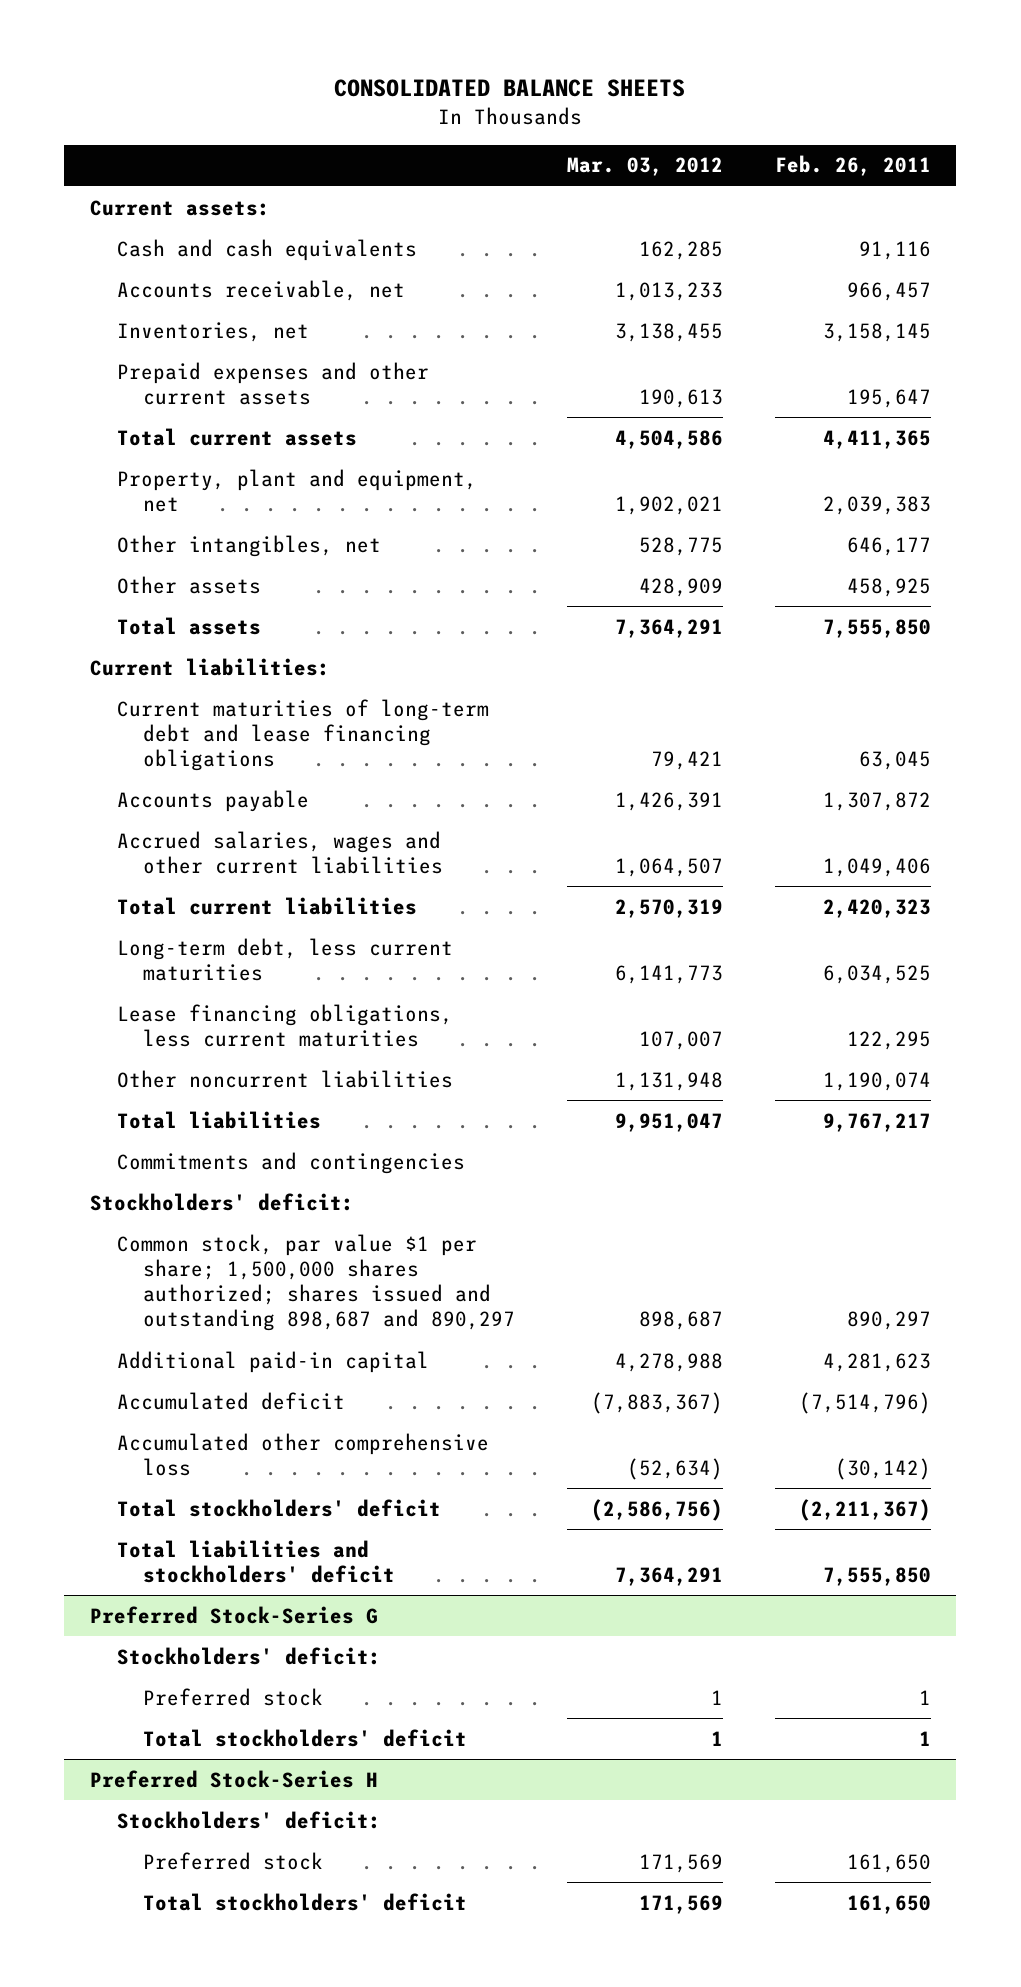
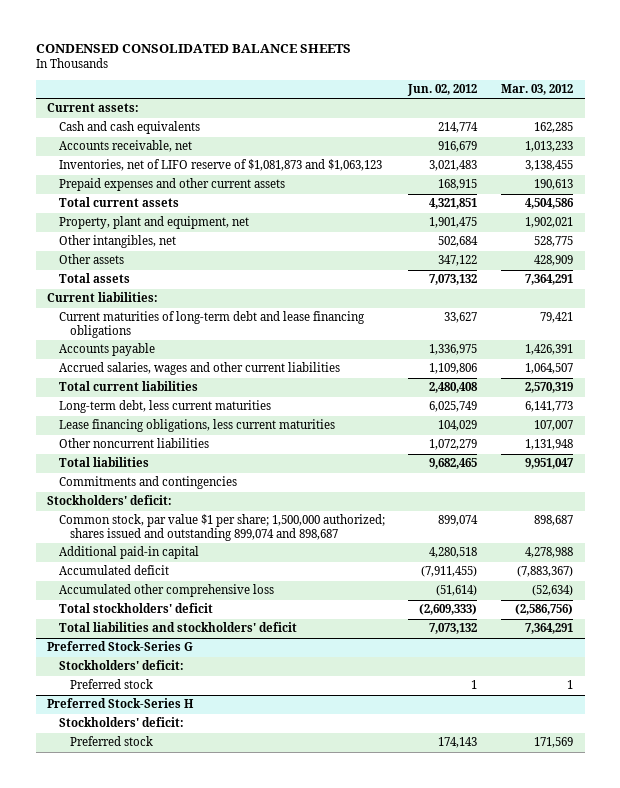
[334,79,686,98] CONSOLIDATED BALANCE SHEETS -> [35,44,351,54] CONDENSED CONSOLIDATED BALANCE SHEETS
[774,155,931,177] Feb. 26, 2011 -> none
none -> [407,84,478,97] Jun. 02, 2012
[116,321,309,342] Inventories, net -> [58,159,382,172] Inventories, net of LIFO reserve of $1,081,873 and $1,063,123
[116,1233,515,1332] Common stock, par value $1 per share; 1,500,000 shares authorized; shares issued and outstanding 898,687 and 890,297 -> [58,514,385,542] Common stock, par value $1 per share; 1,500,000 authorized; shares issued and outstanding 899,074 and 898,687
[142,1728,467,1747] Total stockholders' deficit -> none
[142,1892,467,1911] Total stockholders' deficit -> none

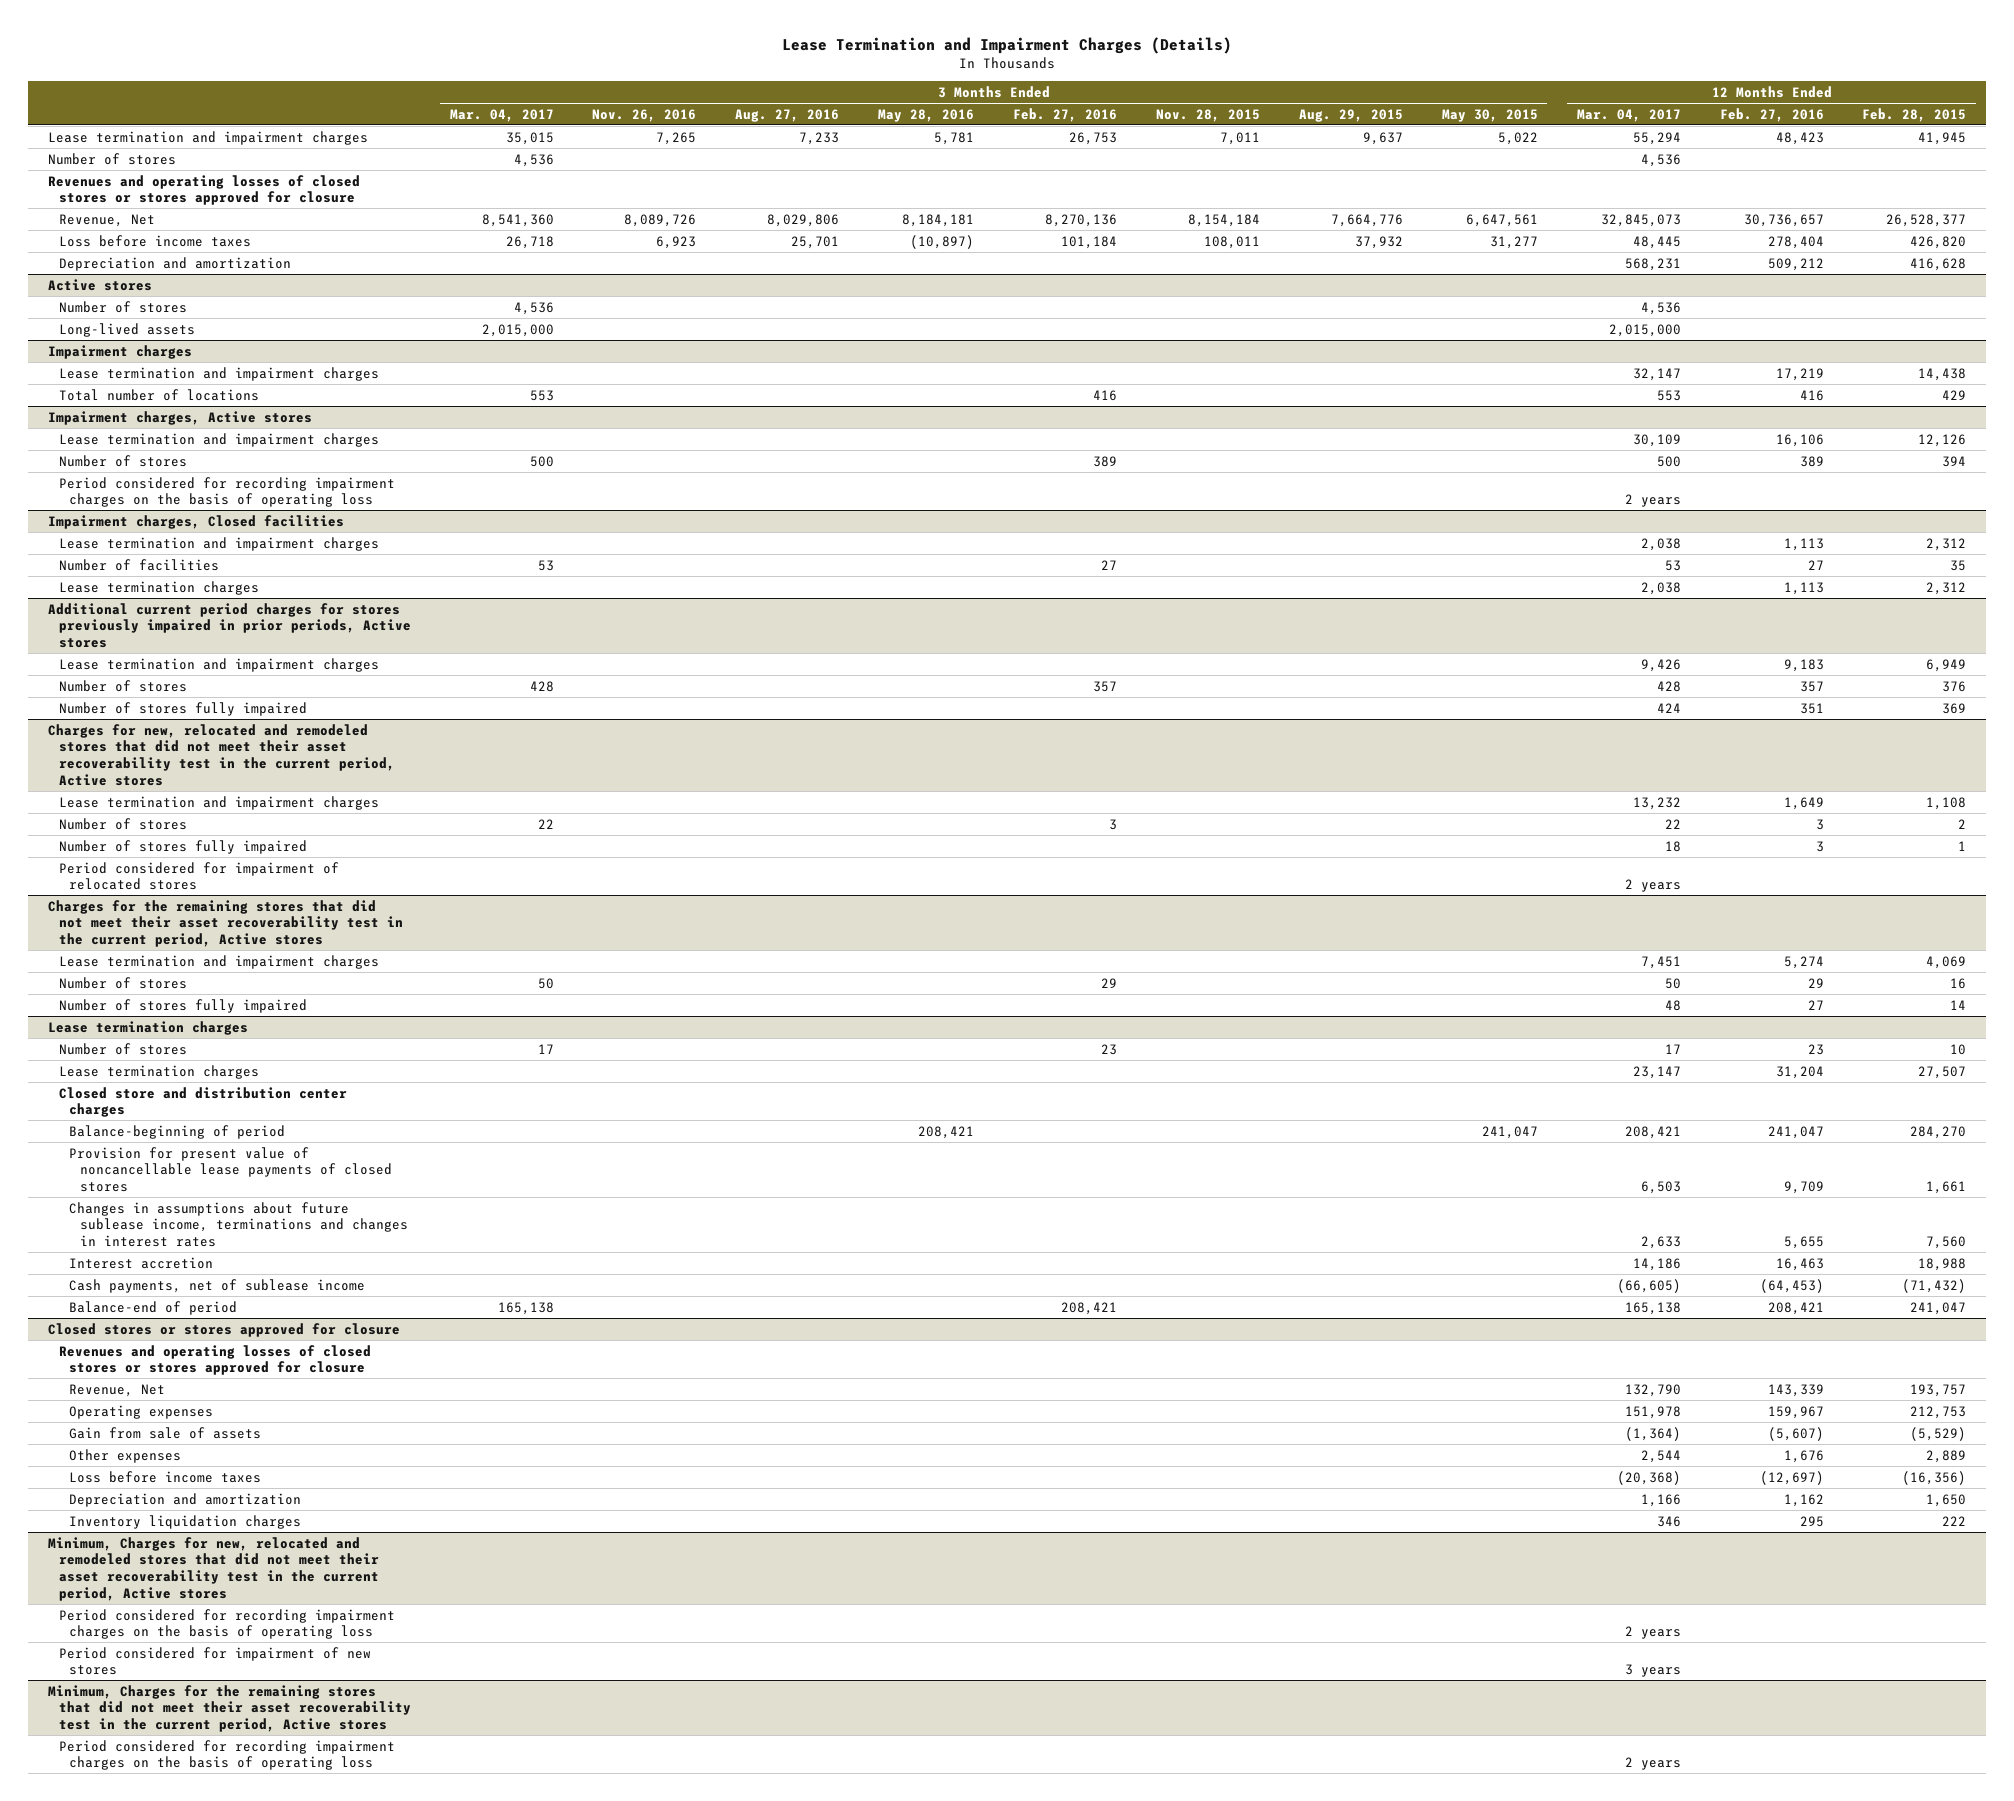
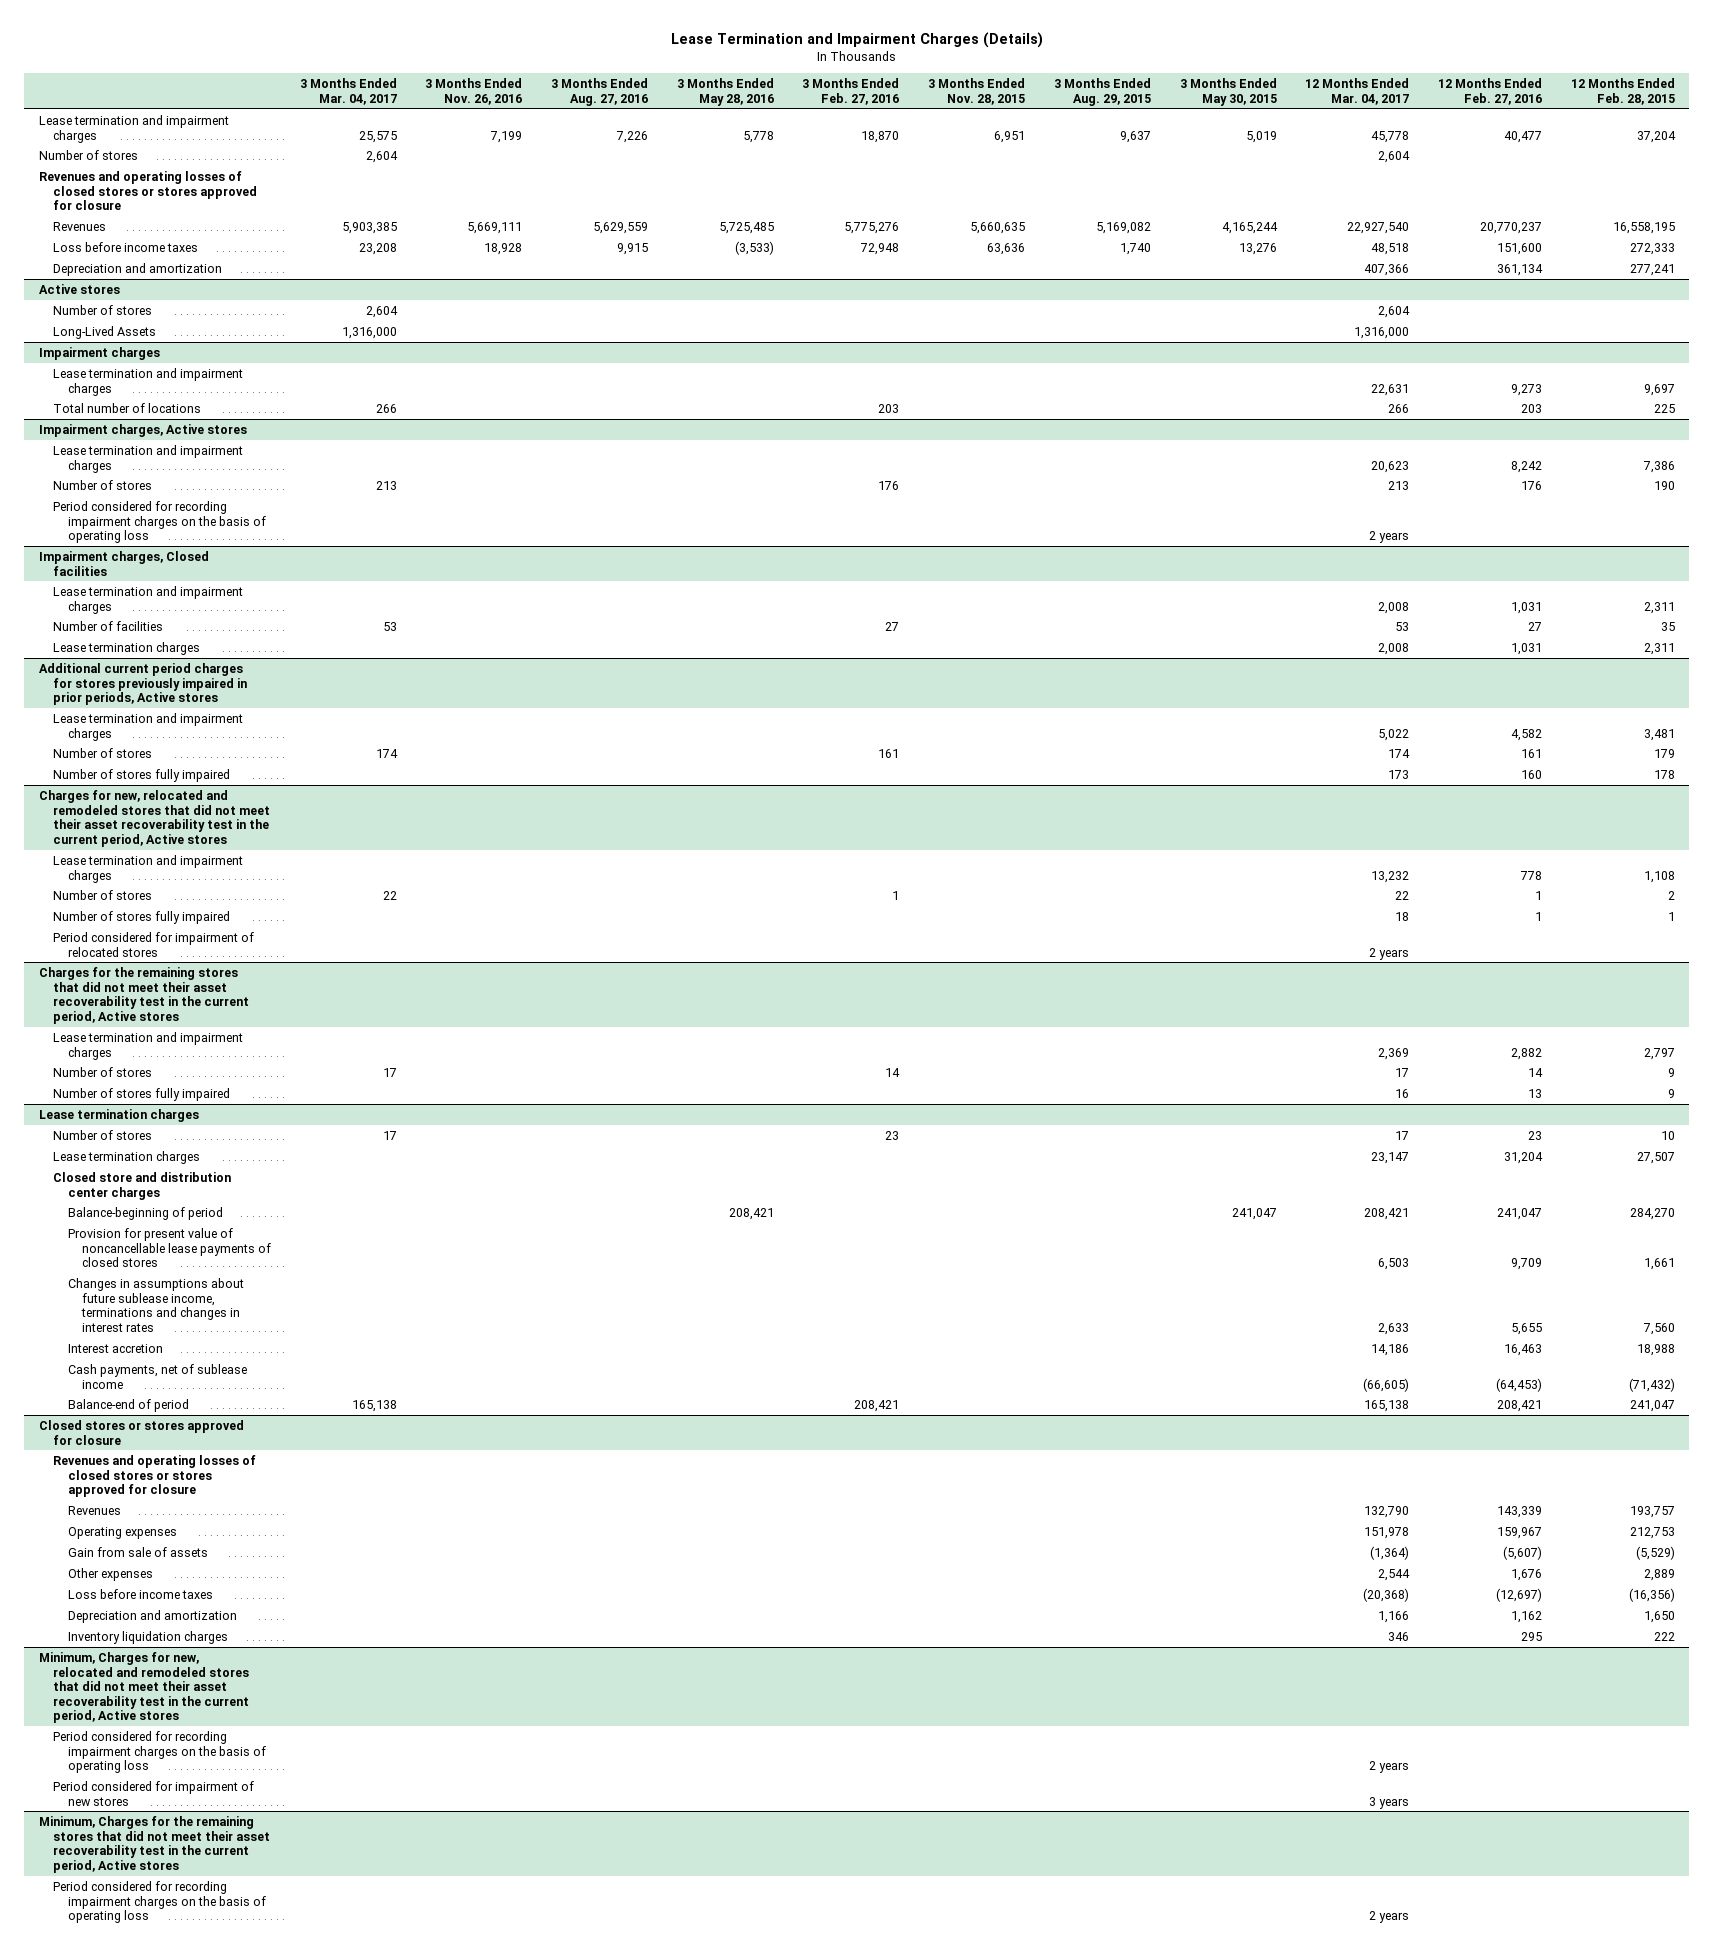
[505,131,554,145] 35,015 -> [358,130,397,143] 25,575
[656,131,697,145] 7,265 -> [490,130,523,143] 7,199
[799,131,840,145] 7,233 -> [616,130,649,143] 7,226
[934,131,975,145] 5,781 -> [742,130,774,143] 5,778
[1069,131,1118,145] 26,753 -> [861,130,900,143] 18,870
[1219,131,1260,145] 7,011 -> [994,130,1026,143] 6,951
[1497,131,1538,145] 5,022 -> [1245,130,1277,143] 5,019
[1632,131,1681,145] 55,294 -> [1371,130,1410,143] 45,778
[1775,131,1824,145] 48,423 -> [1503,130,1542,143] 40,477
[1918,131,1967,145] 41,945 -> [1636,130,1676,143] 37,204
[513,153,554,167] 4,536 -> [365,150,398,163] 2,604
[1640,153,1681,167] 4,536 -> [1378,150,1411,163] 2,604
[58,213,155,227] Revenue, Net -> none
none -> [53,221,107,231] Revenues
[505,235,554,249] 26,718 -> [358,242,397,255] 23,208
[656,235,697,249] 6,923 -> [484,242,523,255] 18,928
[791,235,840,249] 25,701 -> [617,242,649,255] 9,915
[910,234,975,249] (10,897) -> [734,240,774,255] (3,533)
[1061,235,1118,249] 101,184 -> [860,242,900,255] 72,948
[1203,235,1260,249] 108,011 -> [987,242,1026,255] 63,636
[1354,235,1403,249] 37,932 -> [1119,242,1151,255] 1,740
[1489,235,1538,249] 31,277 -> [1238,242,1277,255] 13,276
[1632,235,1681,249] 48,445 -> [1371,242,1410,255] 48,518
[1767,235,1824,249] 278,404 -> [1496,242,1542,255] 151,600
[1910,235,1967,249] 426,820 -> [1629,242,1675,255] 272,333
[1624,257,1681,271] 568,231 -> [1364,263,1410,276] 407,366
[1767,257,1824,271] 509,212 -> [1496,263,1543,276] 361,134
[1910,257,1967,271] 416,628 -> [1629,263,1675,276] 277,241
[513,301,554,315] 4,536 -> [365,305,398,318] 2,604
[1640,301,1681,315] 4,536 -> [1378,305,1411,318] 2,604
[58,322,195,337] Long-lived assets -> [53,325,157,339] Long-Lived Assets
[481,323,554,337] 2,015,000 -> [341,326,397,339] 1,316,000
[1608,323,1681,337] 2,015,000 -> [1354,326,1410,339] 1,316,000
[1632,367,1681,381] 32,147 -> [1371,383,1410,396] 22,631
[1775,367,1824,381] 17,219 -> [1510,383,1542,396] 9,273
[1918,367,1967,381] 14,438 -> [1643,383,1675,396] 9,697
[529,389,554,401] 553 -> [375,403,397,413] 266
[1093,389,1118,401] 416 -> [878,403,900,413] 203
[1656,389,1681,401] 553 -> [1388,403,1410,413] 266
[1799,389,1824,401] 416 -> [1520,403,1542,413] 203
[1942,389,1967,400] 429 -> [1653,403,1675,413] 225
[1632,433,1681,447] 30,109 -> [1371,460,1410,473] 20,623
[1775,433,1824,447] 16,106 -> [1510,460,1542,473] 8,242
[1918,433,1967,447] 12,126 -> [1642,460,1675,473] 7,386
[529,455,554,467] 500 -> [375,480,397,490] 213
[1093,455,1118,467] 389 -> [878,480,900,490] 176
[1656,455,1681,467] 500 -> [1388,480,1410,490] 213
[1799,455,1824,467] 389 -> [1520,480,1542,490] 176
[1942,455,1967,467] 394 -> [1653,480,1675,490] 190
[1640,537,1681,551] 2,038 -> [1378,601,1410,614] 2,008
[1783,537,1824,551] 1,113 -> [1510,601,1542,614] 1,031
[1926,537,1967,551] 2,312 -> [1643,601,1675,614] 2,311
[1640,581,1681,595] 2,038 -> [1378,642,1410,655] 2,008
[1783,581,1824,595] 1,113 -> [1510,642,1542,655] 1,031
[1926,581,1967,595] 2,312 -> [1643,642,1675,655] 2,311
[1640,658,1681,672] 9,426 -> [1378,728,1410,741] 5,022
[1783,658,1824,672] 9,183 -> [1510,728,1542,741] 4,582
[1926,658,1967,672] 6,949 -> [1643,728,1675,741] 3,481
[529,680,554,692] 428 -> [375,748,398,758] 174
[1093,680,1118,692] 357 -> [878,748,900,758] 161
[1656,680,1681,692] 428 -> [1388,748,1411,758] 174
[1799,680,1824,692] 357 -> [1520,748,1542,758] 161
[1942,680,1967,692] 376 -> [1653,748,1675,758] 179
[1656,702,1681,713] 424 -> [1388,769,1410,779] 173
[1799,702,1824,714] 351 -> [1520,769,1542,779] 160
[1942,702,1967,714] 369 -> [1653,769,1675,779] 178
[1783,796,1824,810] 1,649 -> [1519,870,1542,880] 778
[1109,818,1118,830] 3 -> [892,890,900,900] 1
[1815,818,1824,830] 3 -> [1534,890,1542,900] 1
[1815,840,1824,852] 3 -> [1534,911,1542,921] 1
[1640,955,1681,969] 7,451 -> [1378,1047,1410,1060] 2,369
[1783,955,1824,969] 5,274 -> [1510,1047,1542,1060] 2,882
[1926,955,1967,969] 4,069 -> [1643,1047,1675,1060] 2,797
[537,977,554,989] 50 -> [382,1067,397,1077] 17
[1101,977,1118,988] 29 -> [885,1067,901,1077] 14
[1664,977,1681,989] 50 -> [1395,1067,1410,1077] 17
[1807,977,1824,988] 29 -> [1527,1067,1543,1077] 14
[1950,977,1967,989] 16 -> [1667,1067,1675,1077] 9
[1664,999,1681,1011] 48 -> [1395,1088,1410,1098] 16
[1807,999,1824,1010] 27 -> [1527,1088,1542,1098] 13
[1950,999,1967,1010] 14 -> [1667,1088,1675,1098] 9
[69,1383,166,1397] Revenue, Net -> [67,1505,121,1515] Revenues

